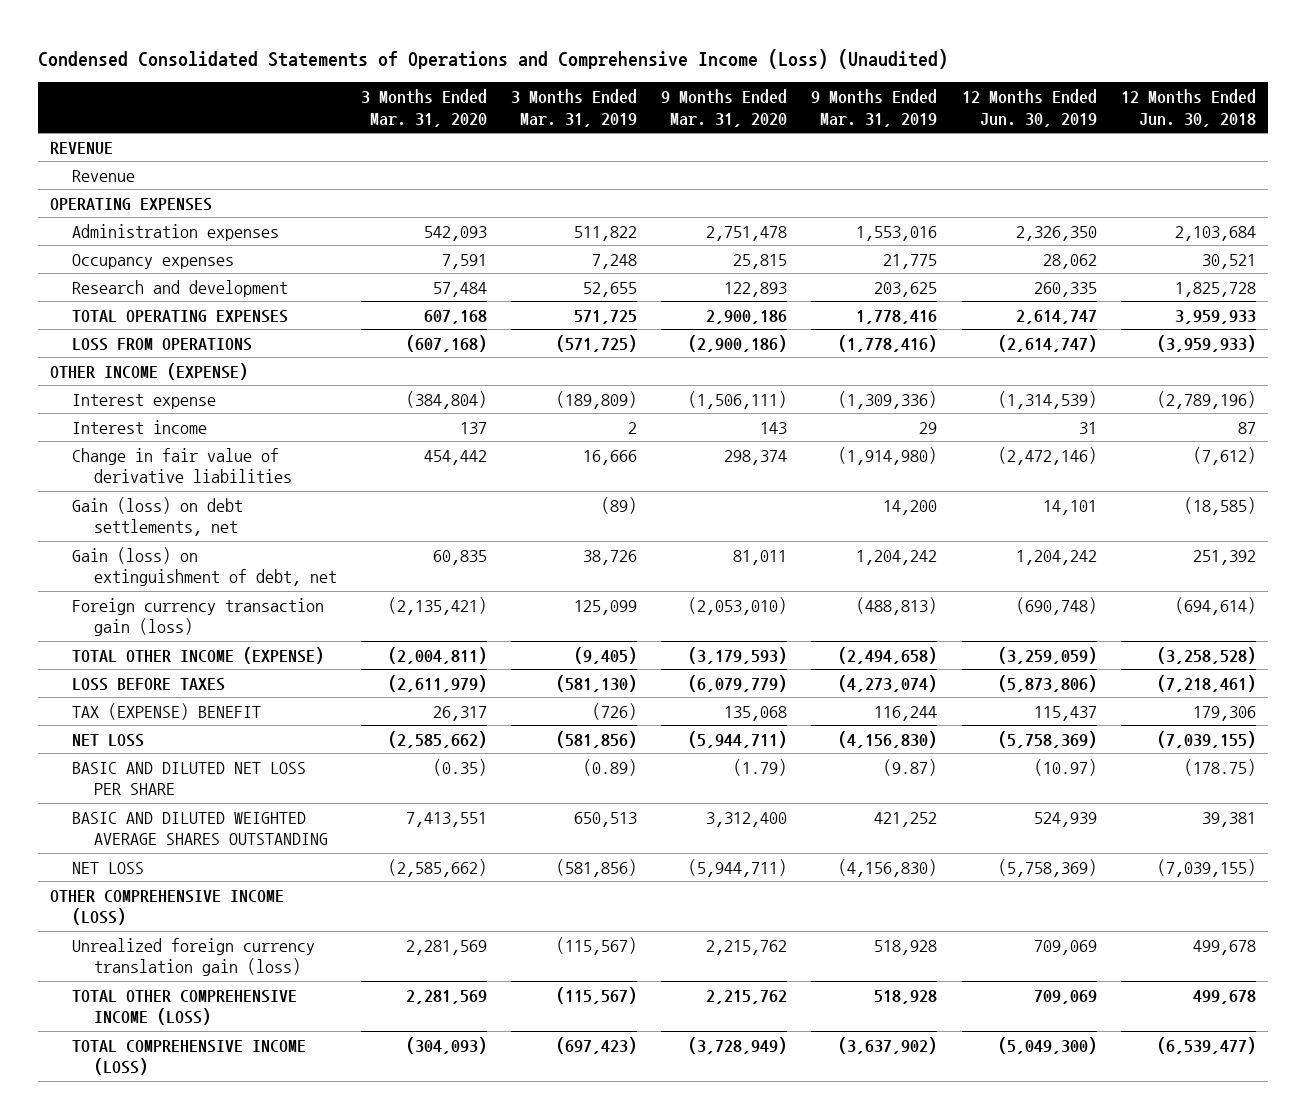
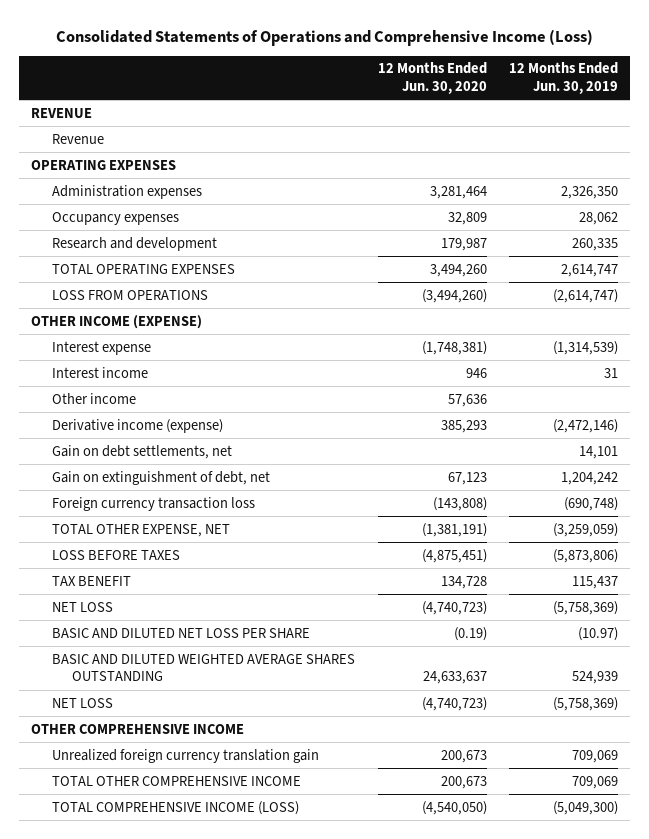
[37,48,948,69] Condensed Consolidated Statements of Operations and Comprehensive Income (Loss) (Unaudited) -> [55,28,593,46] Consolidated Statements of Operations and Comprehensive Income (Loss)
[360,88,487,127] 3 Months Ended Mar. 31, 2020 -> none
[511,88,638,127] 3 Months Ended Mar. 31, 2019 -> none
[661,88,788,127] 9 Months Ended Mar. 31, 2020 -> none
[811,88,938,127] 9 Months Ended Mar. 31, 2019 -> none
[1120,88,1256,127] 12 Months Ended Jun. 30, 2018 -> none
none -> [377,62,487,95] 12 Months Ended Jun. 30, 2020
none -> [51,392,136,404] Other income
[71,447,292,484] Change in fair value of derivative liabilities -> [51,418,223,433] Derivative income (expense)
[71,496,243,537] Gain (loss) on debt settlements, net -> [51,444,232,459] Gain on debt settlements, net
[71,546,337,587] Gain (loss) on extinguishment of debt, net -> [51,470,270,485] Gain on extinguishment of debt, net
[71,597,324,637] Foreign currency transaction gain (loss) -> [51,496,255,511] Foreign currency transaction loss
[71,646,324,664] TOTAL OTHER INCOME (EXPENSE) -> [51,523,230,537] TOTAL OTHER EXPENSE, NET
[71,702,261,720] TAX (EXPENSE) BENEFIT -> [51,575,131,586] TAX BENEFIT
[49,889,284,926] OTHER COMPREHENSIVE INCOME (LOSS) -> [30,723,244,734] OTHER COMPREHENSIVE INCOME
[71,937,315,977] Unrealized foreign currency translation gain (loss) -> [51,748,319,763] Unrealized foreign currency translation gain
[71,989,297,1026] TOTAL OTHER COMPREHENSIVE INCOME (LOSS) -> [51,775,301,786] TOTAL OTHER COMPREHENSIVE INCOME

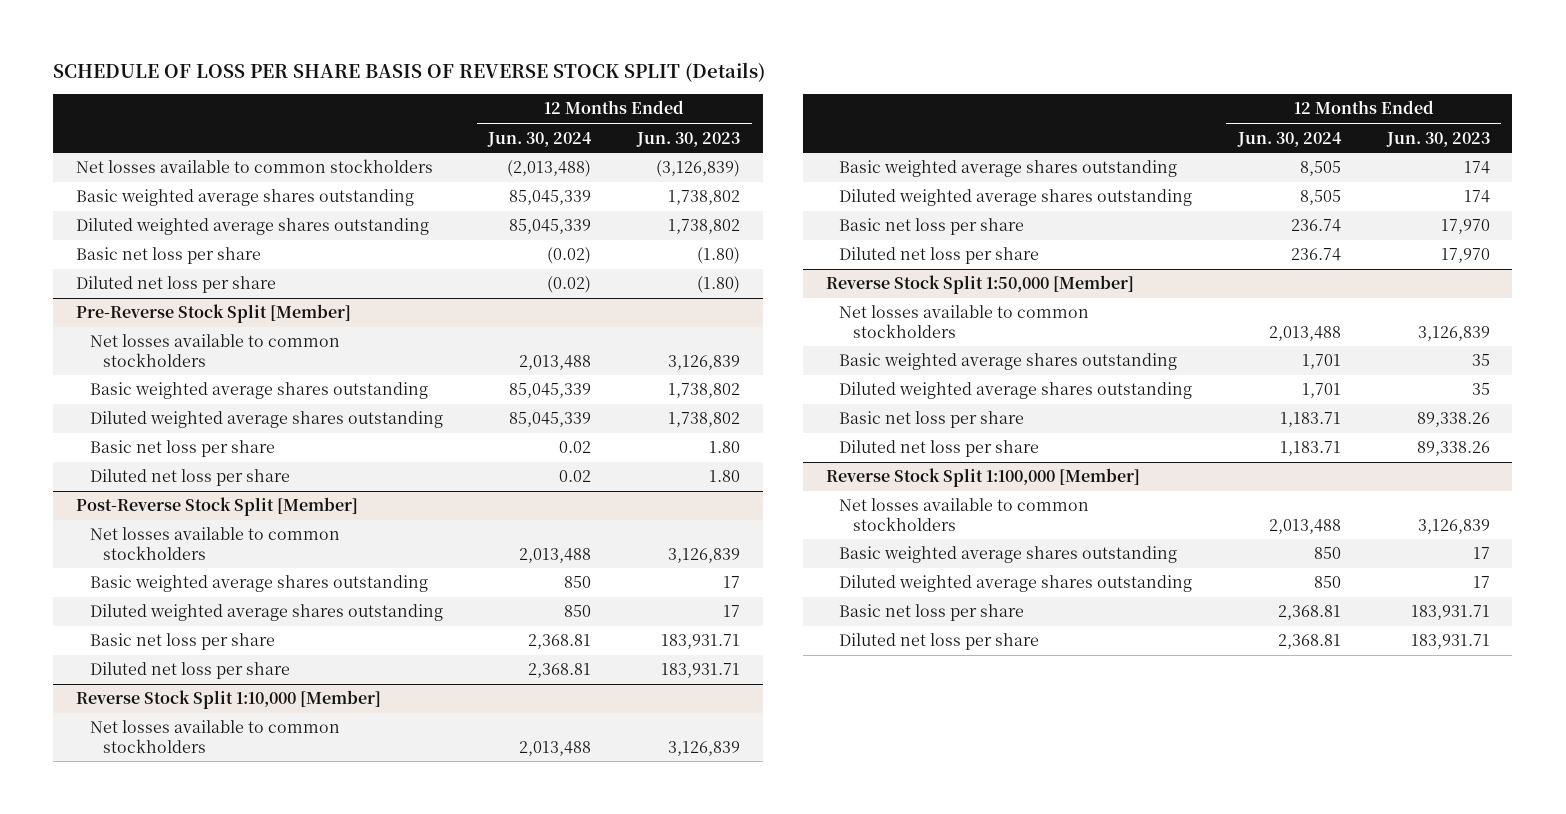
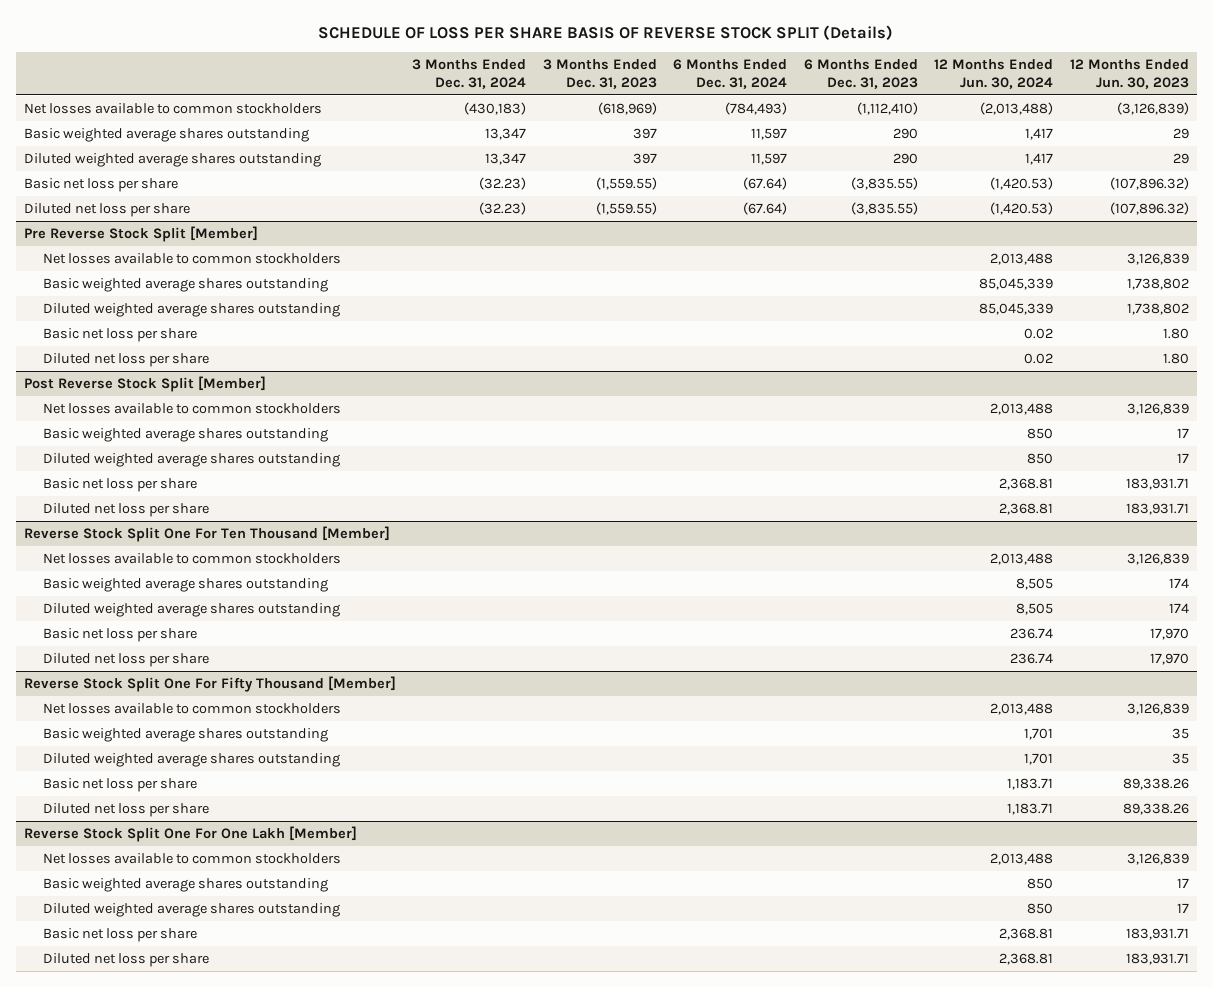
none -> [412,59,527,89] 3 Months Ended Dec. 31, 2024
none -> [542,59,657,89] 3 Months Ended Dec. 31, 2023
none -> [673,59,788,89] 6 Months Ended Dec. 31, 2024
none -> [803,59,918,89] 6 Months Ended Dec. 31, 2023
[509,190,592,206] 85,045,339 -> [1025,128,1054,141] 1,417
[668,190,741,206] 1,738,802 -> [1172,128,1189,140] 29
[509,219,592,235] 85,045,339 -> [1025,153,1054,166] 1,417
[668,219,741,235] 1,738,802 -> [1172,153,1189,165] 29
[547,247,592,265] (0.02) -> [990,177,1054,191] (1,420.53)
[697,247,741,265] (1.80) -> [1109,177,1189,191] (107,896.32)
[547,276,592,294] (0.02) -> [990,202,1054,216] (1,420.53)
[697,276,741,294] (1.80) -> [1109,202,1189,216] (107,896.32)
[76,304,352,324] Pre-Reverse Stock Split [Member] -> [23,226,258,243] Pre Reverse Stock Split [Member]
[76,497,359,517] Post-Reverse Stock Split [Member] -> [23,376,266,393] Post Reverse Stock Split [Member]
[76,690,382,710] Reverse Stock Split 1:10,000 [Member] -> [23,526,390,543] Reverse Stock Split One For Ten Thousand [Member]
[825,275,1134,295] Reverse Stock Split 1:50,000 [Member] -> [23,676,396,693] Reverse Stock Split One For Fifty Thousand [Member]
[825,468,1140,488] Reverse Stock Split 1:100,000 [Member] -> [23,826,357,843] Reverse Stock Split One For One Lakh [Member]

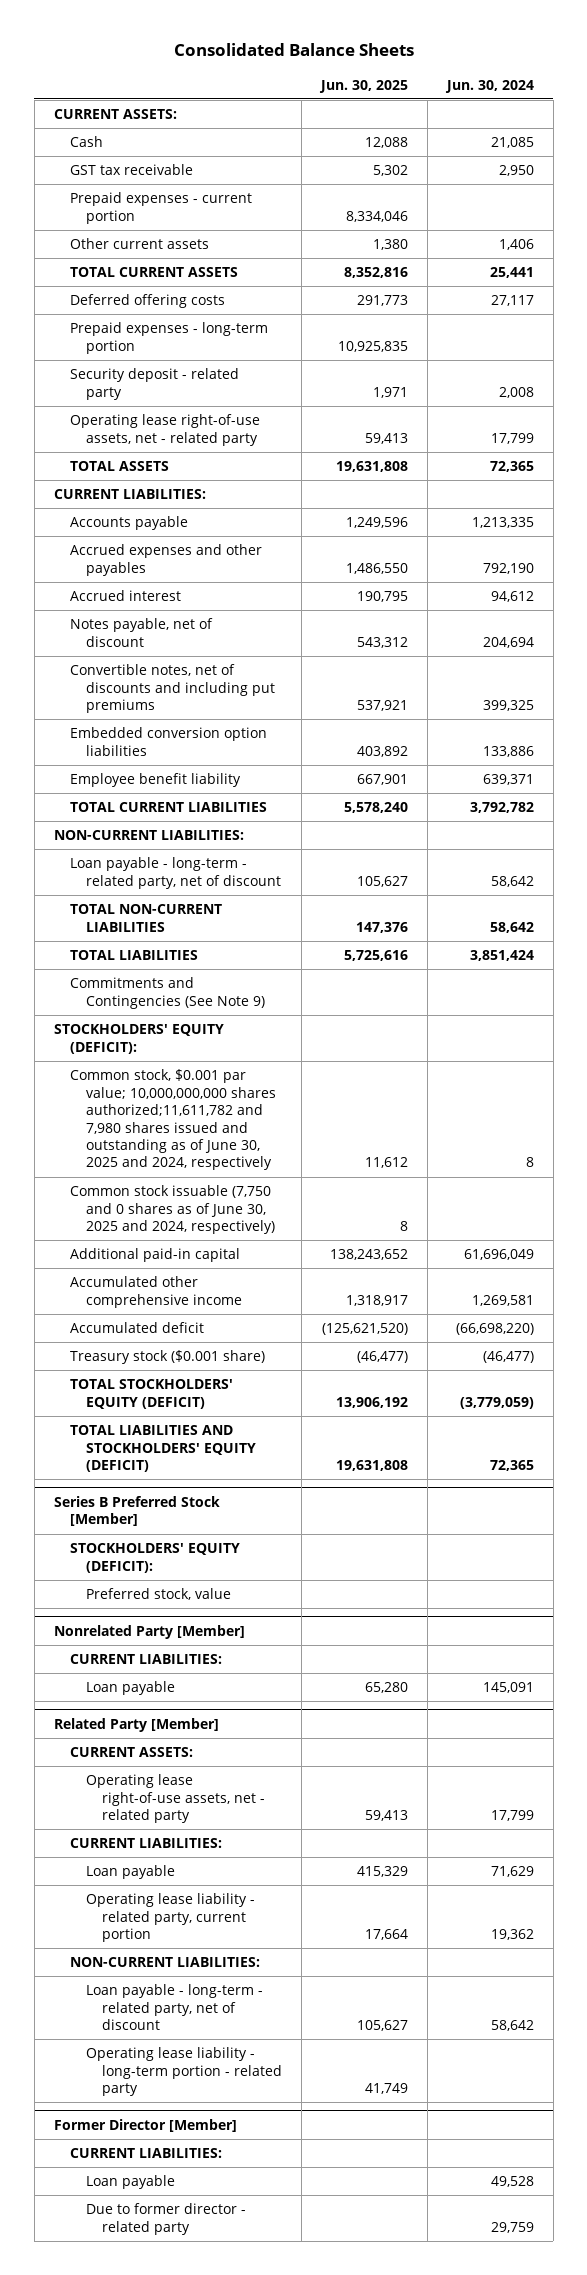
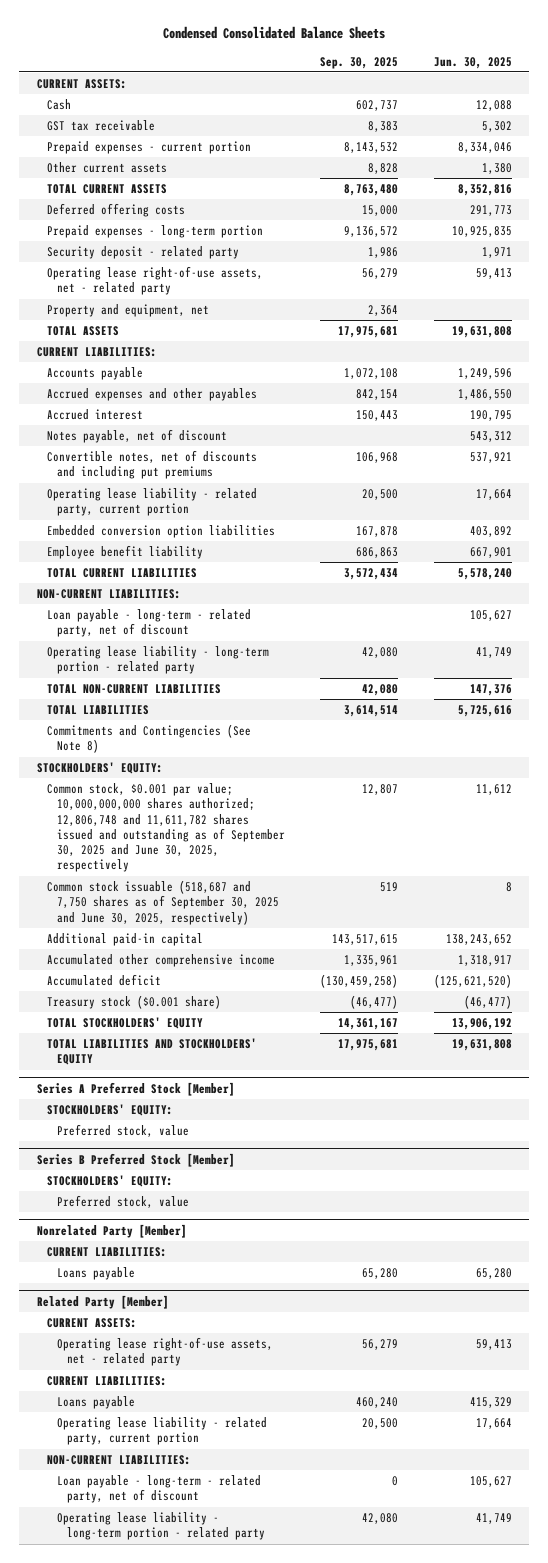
[173,43,414,57] Consolidated Balance Sheets -> [163,26,386,40] Condensed Consolidated Balance Sheets
[444,79,534,93] Jun. 30, 2024 -> none
none -> [320,56,399,69] Sep. 30, 2025
none -> [46,303,209,317] Property and equipment, net
none -> [46,487,257,517] Operating lease liability - related party, current portion
none -> [46,645,269,675] Operating lease liability - long-term portion - related party
[69,977,265,1009] Commitments and Contingencies (See Note 9) -> [46,723,251,754] Commitments and Contingencies (See Note 8)
[53,1024,224,1054] STOCKHOLDERS' EQUITY (DEFICIT): -> [36,761,163,774] STOCKHOLDERS' EQUITY:
[69,1069,276,1171] Common stock, $0.001 par value; 10,000,000,000 shares authorized;11,611,782 and 7,980 shares issued and outstanding as of June 30, 2025 and 2024, respectively -> [46,782,285,873] Common stock, $0.001 par value; 10,000,000,000 shares authorized; 12,806,748 and 11,611,782 shares issued and outstanding as of September 30, 2025 and June 30, 2025, respectively
[69,1185,275,1235] Common stock issuable (7,750 and 0 shares as of June 30, 2025 and 2024, respectively) -> [46,879,279,925] Common stock issuable (518,687 and 7,750 shares as of September 30, 2025 and June 30, 2025, respectively)
[69,1379,233,1409] TOTAL STOCKHOLDERS' EQUITY (DEFICIT) -> [46,1016,203,1029] TOTAL STOCKHOLDERS' EQUITY
[69,1425,256,1473] TOTAL LIABILITIES AND STOCKHOLDERS' EQUITY (DEFICIT) -> [46,1037,257,1066] TOTAL LIABILITIES AND STOCKHOLDERS' EQUITY
none -> [36,1081,235,1096] Series A Preferred Stock [Member]
none -> [46,1103,173,1116] STOCKHOLDERS' EQUITY:
none -> [56,1123,189,1137] Preferred stock, value
[69,1543,240,1573] STOCKHOLDERS' EQUITY (DEFICIT): -> [46,1174,173,1187] STOCKHOLDERS' EQUITY:
[85,1681,175,1696] Loan payable -> [56,1266,135,1280] Loans payable
[85,1865,175,1880] Loan payable -> [56,1395,135,1409] Loans payable
[53,2118,237,2132] Former Director [Member] -> none
[69,2148,222,2159] CURRENT LIABILITIES: -> none
[85,2175,175,2190] Loan payable -> none
[85,2203,246,2235] Due to former director - related party -> none

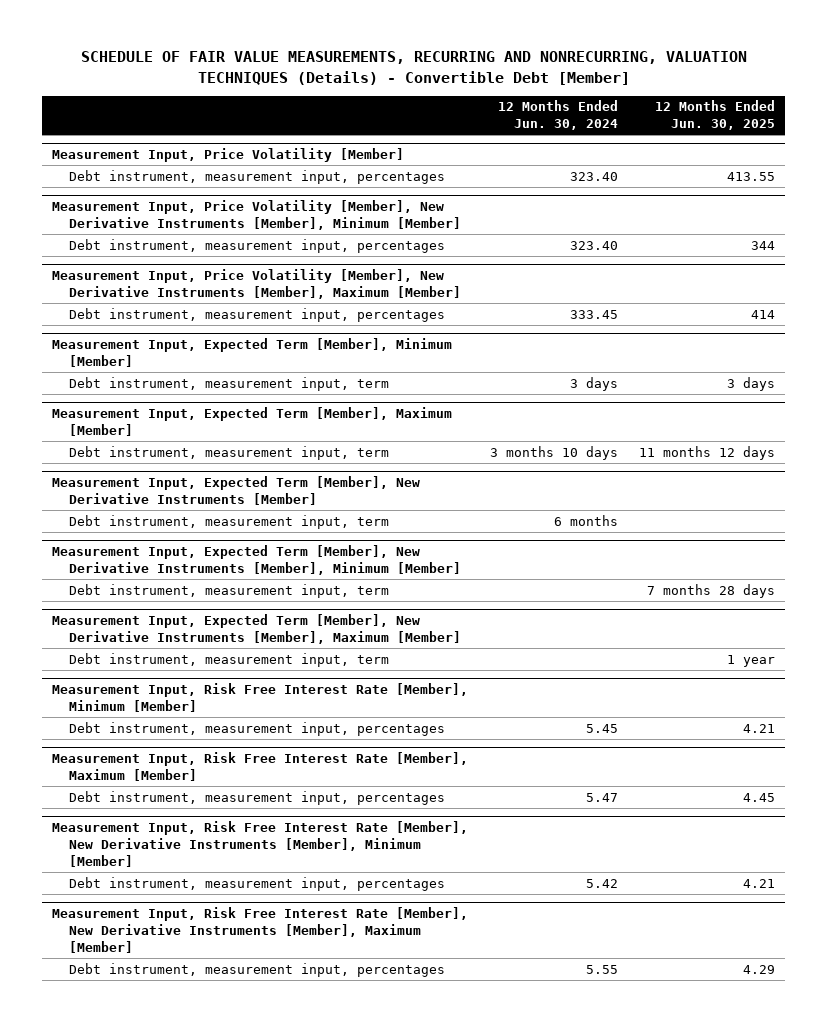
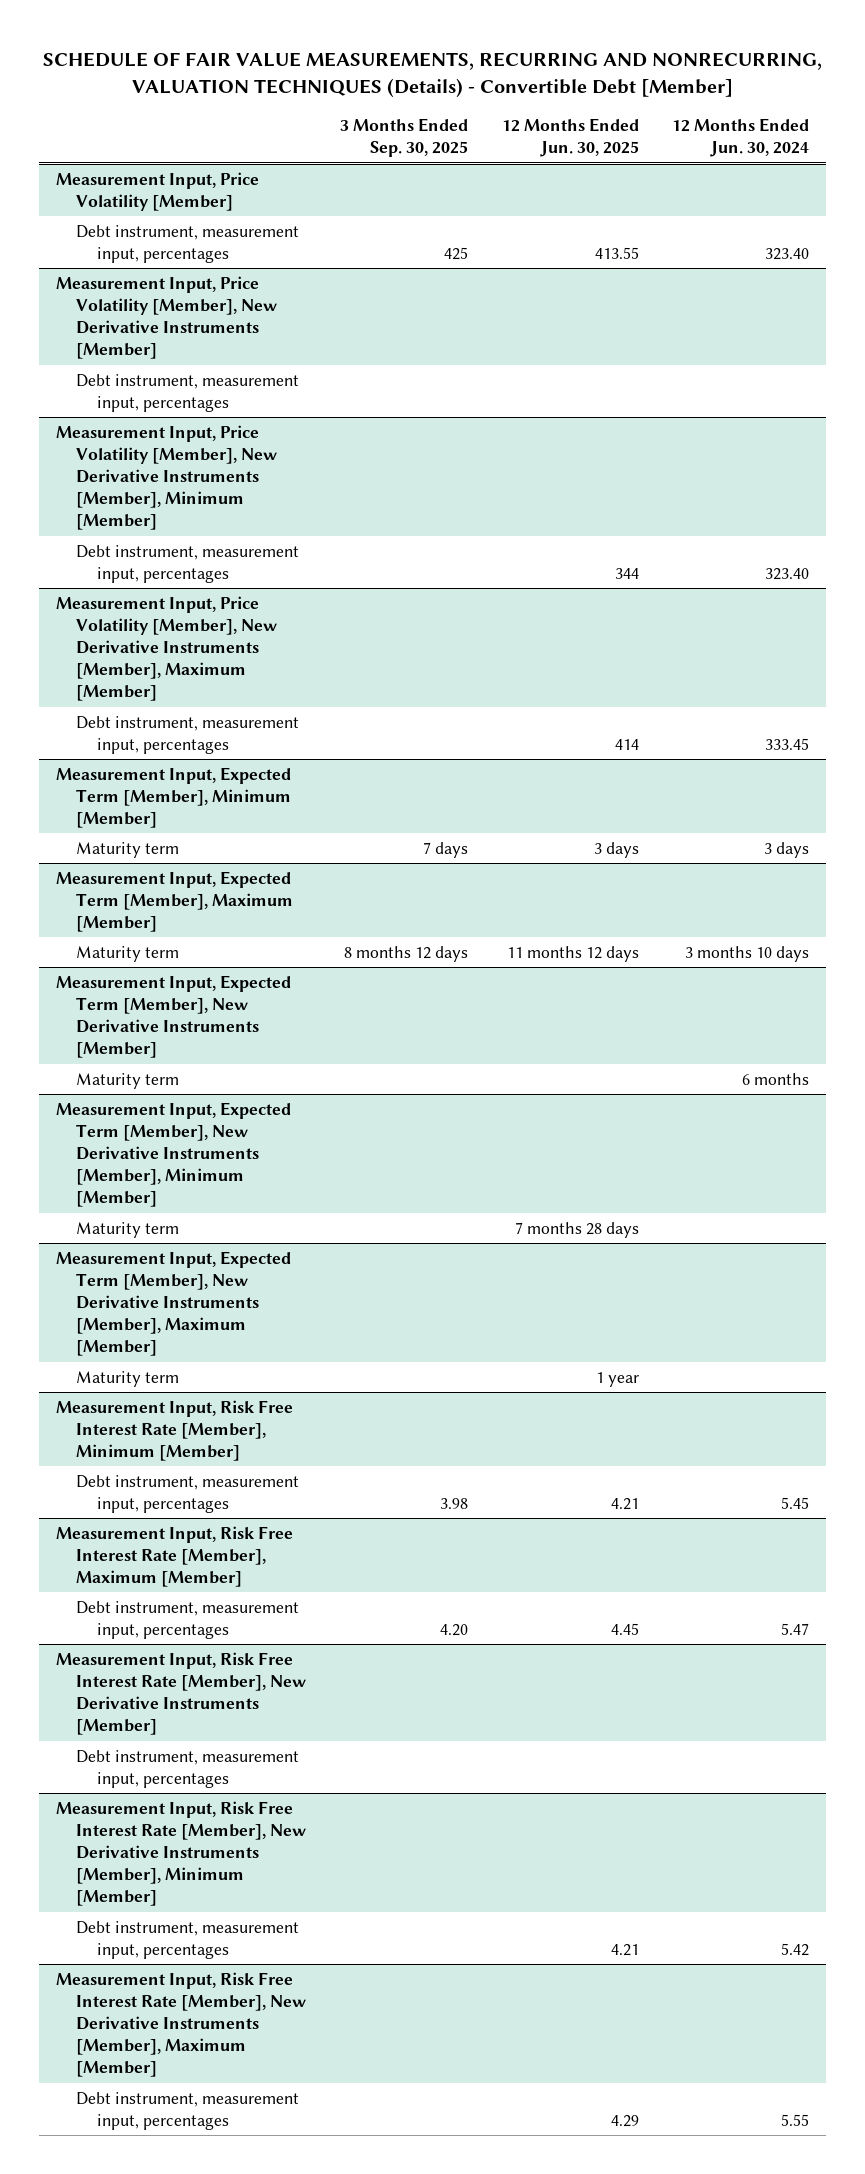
none -> [340,118,469,158] 3 Months Ended Sep. 30, 2025
none -> [55,275,278,360] Measurement Input, Price Volatility [Member], New Derivative Instruments [Member]
none -> [76,373,300,412] Debt instrument, measurement input, percentages
[69,376,390,391] Debt instrument, measurement input, term -> [76,841,180,858] Maturity term
[69,445,390,460] Debt instrument, measurement input, term -> [76,945,180,962] Maturity term
[69,514,390,529] Debt instrument, measurement input, term -> [76,1072,180,1089] Maturity term
[69,583,390,598] Debt instrument, measurement input, term -> [76,1221,180,1238] Maturity term
[69,652,390,667] Debt instrument, measurement input, term -> [76,1370,180,1387] Maturity term
none -> [55,1651,307,1736] Measurement Input, Risk Free Interest Rate [Member], New Derivative Instruments [Member]
none -> [76,1749,300,1788] Debt instrument, measurement input, percentages

